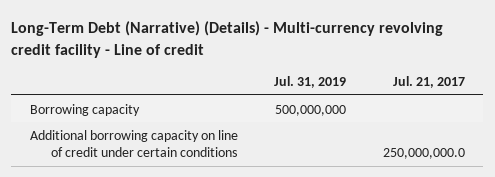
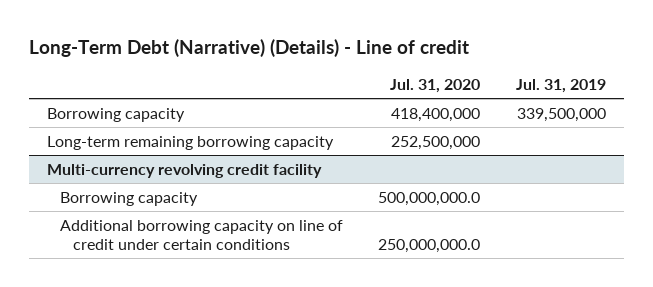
[11,20,444,58] Long-Term Debt (Narrative) (Details) - Multi-currency revolving credit facility - Line of credit -> [29,39,470,58] Long-Term Debt (Narrative) (Details) - Line of credit
[392,76,465,89] Jul. 21, 2017 -> none
none -> [390,78,481,93] Jul. 31, 2020
[29,129,238,157] Additional borrowing capacity on line of credit under certain conditions -> none
[275,104,347,116] 500,000,000 -> [516,107,606,122] 339,500,000
none -> [47,135,335,150] Long-term remaining borrowing capacity
none -> [47,163,323,178] Multi-currency revolving credit facility
none -> [59,191,198,206] Borrowing capacity
none -> [59,219,343,250] Additional borrowing capacity on line of credit under certain conditions

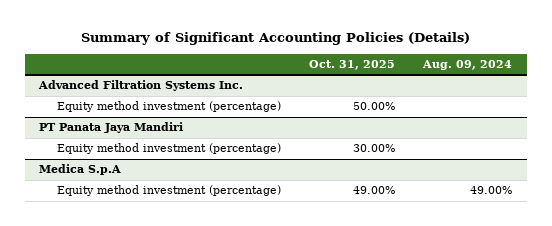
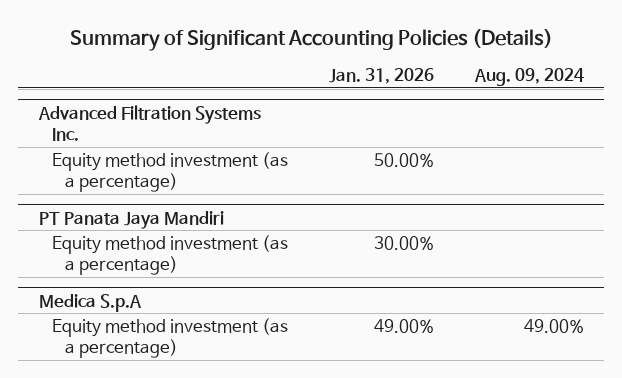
[309,60,396,71] Oct. 31, 2025 -> none
none -> [328,67,434,84] Jan. 31, 2026
[56,101,281,113] Equity method investment (percentage) -> [51,152,288,193] Equity method investment (as a percentage)
[56,143,281,155] Equity method investment (percentage) -> [51,235,288,276] Equity method investment (as a percentage)
[56,185,281,197] Equity method investment (percentage) -> [51,318,288,359] Equity method investment (as a percentage)

